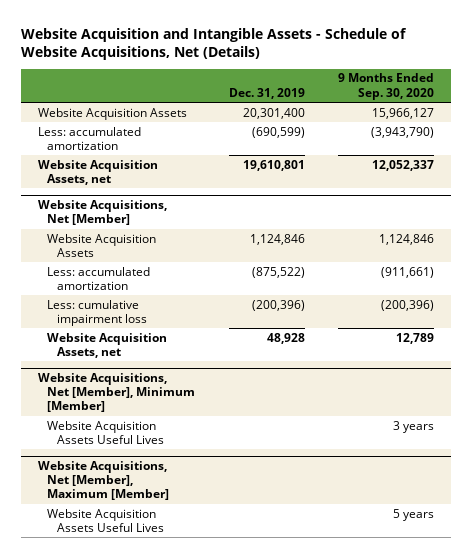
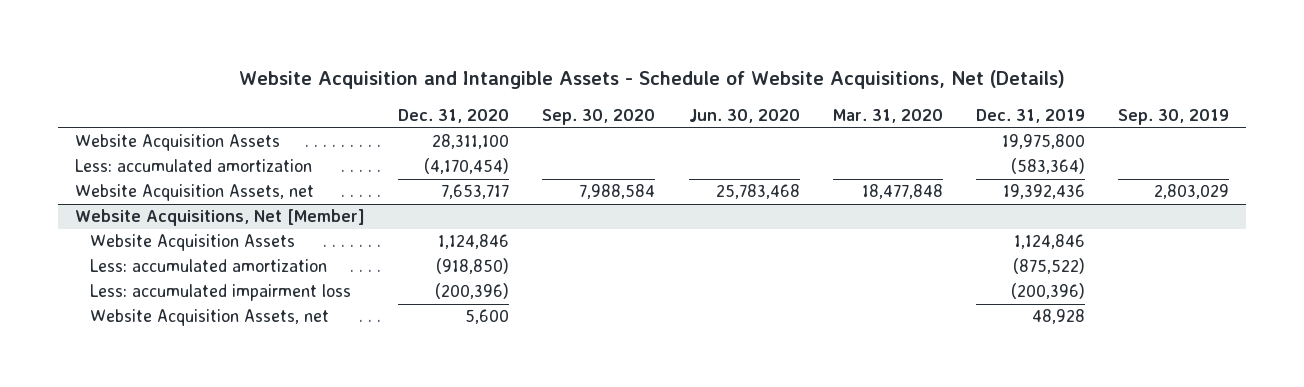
[338,73,435,100] 9 Months Ended Sep. 30, 2020 -> none
none -> [398,109,510,124] Dec. 31, 2020
none -> [542,109,656,126] Sep. 30, 2020
none -> [688,109,800,124] Jun. 30, 2020
none -> [832,109,943,124] Mar. 31, 2020
none -> [1118,109,1230,126] Sep. 30, 2019
[242,107,305,119] 20,301,400 -> [1002,134,1086,150] 19,975,800
[251,126,305,138] (690,599) -> [1011,158,1086,175] (583,364)
[242,159,305,171] 19,610,801 -> [1003,184,1086,200] 19,392,436
[47,299,147,326] Less: cumulative impairment loss -> [90,284,352,302] Less: accumulated impairment loss
[37,372,196,413] Website Acquisitions, Net [Member], Minimum [Member] -> none
[47,420,164,444] Website Acquisition Assets Useful Lives -> none
[37,460,170,501] Website Acquisitions, Net [Member], Maximum [Member] -> none
[47,508,164,532] Website Acquisition Assets Useful Lives -> none

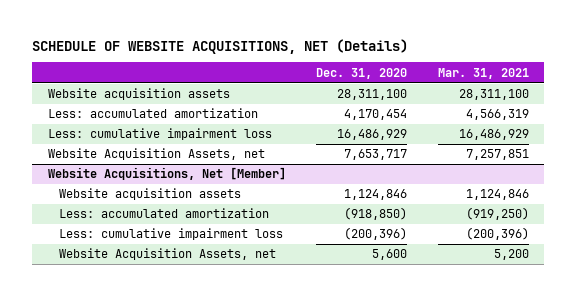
[239,70,1066,90] Website Acquisition and Intangible Assets - Schedule of Website Acquisitions, Net (Details) -> [32,38,409,54] SCHEDULE OF WEBSITE ACQUISITIONS, NET (Details)
[542,109,656,126] Sep. 30, 2020 -> none
[688,109,800,124] Jun. 30, 2020 -> none
[832,109,943,124] Mar. 31, 2020 -> none
[976,109,1086,124] Dec. 31, 2019 -> none
[1118,109,1230,126] Sep. 30, 2019 -> none
none -> [438,67,530,79] Mar. 31, 2021
[74,134,280,152] Website Acquisition Assets -> [47,88,230,101] Website acquisition assets
[424,158,510,175] (4,170,454) -> [344,109,408,121] 4,170,454
none -> [47,128,272,141] Less: cumulative impairment loss
[90,234,296,252] Website Acquisition Assets -> [58,188,241,201] Website acquisition assets
[90,284,352,302] Less: accumulated impairment loss -> [58,228,283,241] Less: cumulative impairment loss

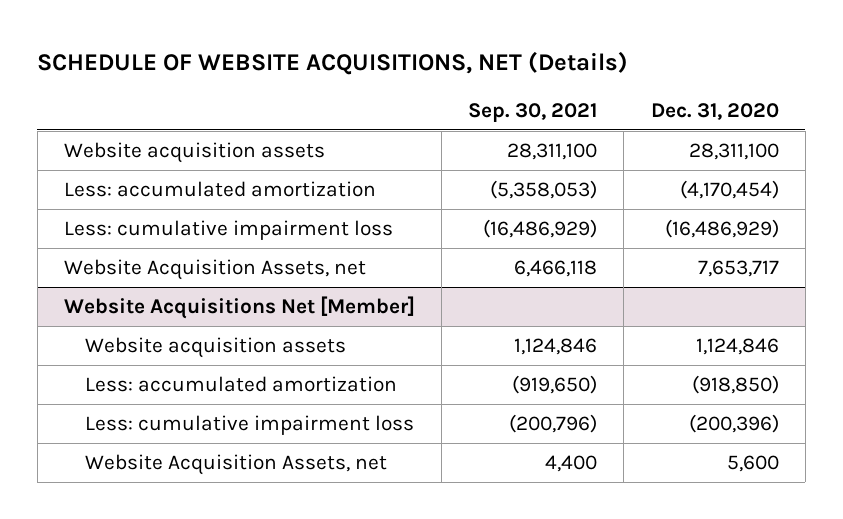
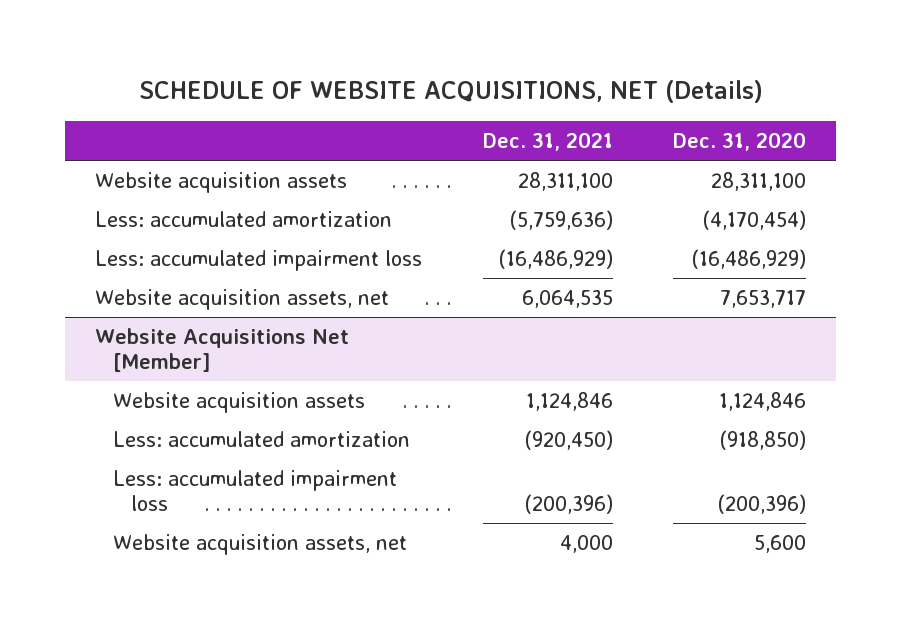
[468,102,598,122] Sep. 30, 2021 -> none
none -> [482,132,613,152] Dec. 31, 2021
[63,220,393,241] Less: cumulative impairment loss -> [95,249,423,271] Less: accumulated impairment loss
[63,259,366,281] Website Acquisition Assets, net -> [95,288,390,310] Website acquisition assets, net
[84,415,414,436] Less: cumulative impairment loss -> [113,469,398,512] Less: accumulated impairment loss
[84,454,387,476] Website Acquisition Assets, net -> [113,533,408,555] Website acquisition assets, net

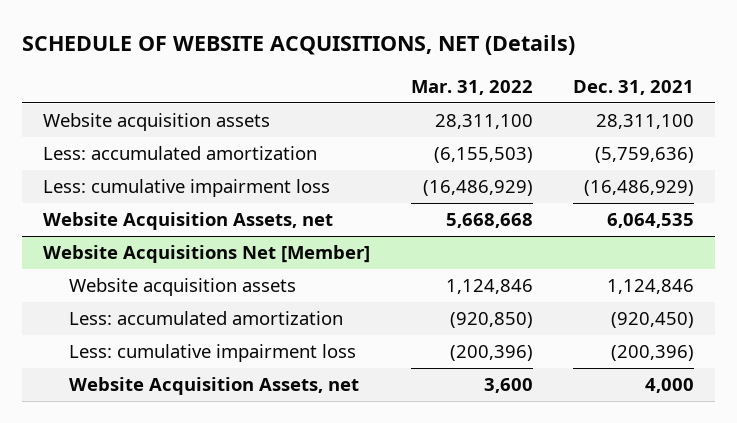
[672,132,806,152] Dec. 31, 2020 -> none
none -> [410,80,533,96] Mar. 31, 2022
[95,249,423,271] Less: accumulated impairment loss -> [42,179,330,198] Less: cumulative impairment loss
[95,288,390,310] Website acquisition assets, net -> [42,212,333,231] Website Acquisition Assets, net
[113,469,398,512] Less: accumulated impairment loss -> [68,344,356,363] Less: cumulative impairment loss
[113,533,408,555] Website acquisition assets, net -> [68,377,359,396] Website Acquisition Assets, net

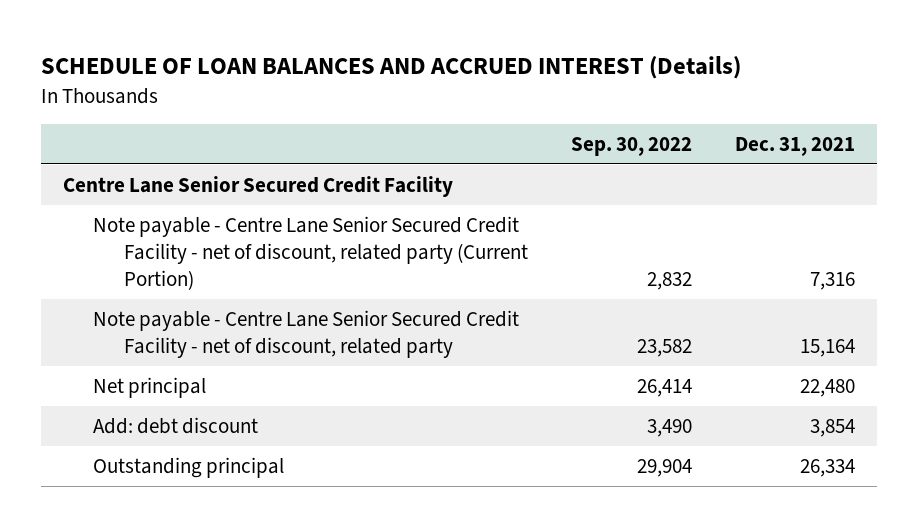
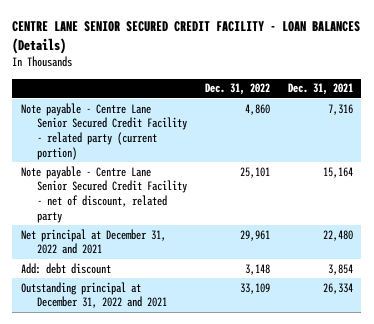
[40,55,741,79] SCHEDULE OF LOAN BALANCES AND ACCRUED INTEREST (Details) -> [12,21,361,55] CENTRE LANE SENIOR SECURED CREDIT FACILITY - LOAN BALANCES (Details)
[570,136,692,156] Sep. 30, 2022 -> none
none -> [205,83,271,96] Dec. 31, 2022
[62,176,453,198] Centre Lane Senior Secured Credit Facility -> none
[93,216,528,290] Note payable - Centre Lane Senior Secured Credit Facility - net of discount, related party (Current Portion) -> [21,102,188,160] Note payable - Centre Lane Senior Secured Credit Facility - related party (current portion)
[93,377,207,399] Net principal -> [21,228,167,255] Net principal at December 31, 2022 and 2021
[93,457,285,479] Outstanding principal -> [21,281,168,309] Outstanding principal at December 31, 2022 and 2021

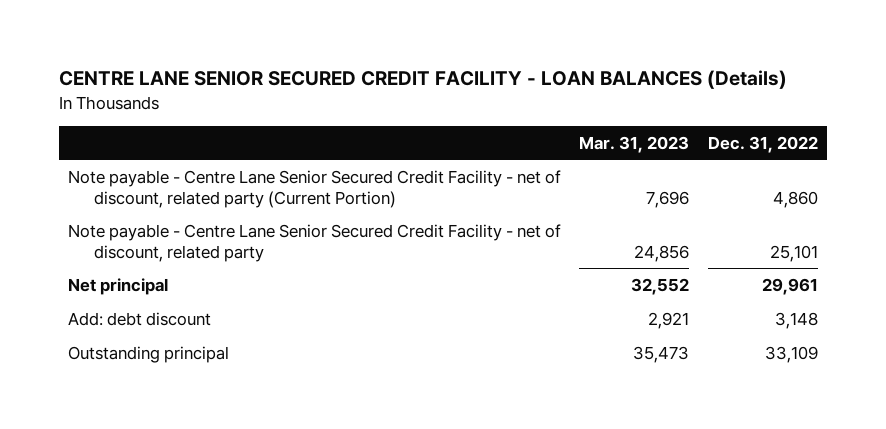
[287,83,353,96] Dec. 31, 2021 -> none
none -> [579,135,690,153] Mar. 31, 2023
[21,102,188,160] Note payable - Centre Lane Senior Secured Credit Facility - related party (current portion) -> [67,169,561,208] Note payable - Centre Lane Senior Secured Credit Facility - net of discount, related party (Current Portion)
[21,228,167,255] Net principal at December 31, 2022 and 2021 -> [67,277,168,295] Net principal
[21,281,168,309] Outstanding principal at December 31, 2022 and 2021 -> [67,345,229,363] Outstanding principal

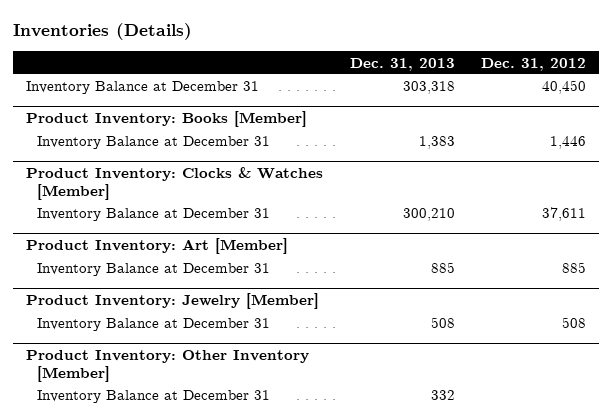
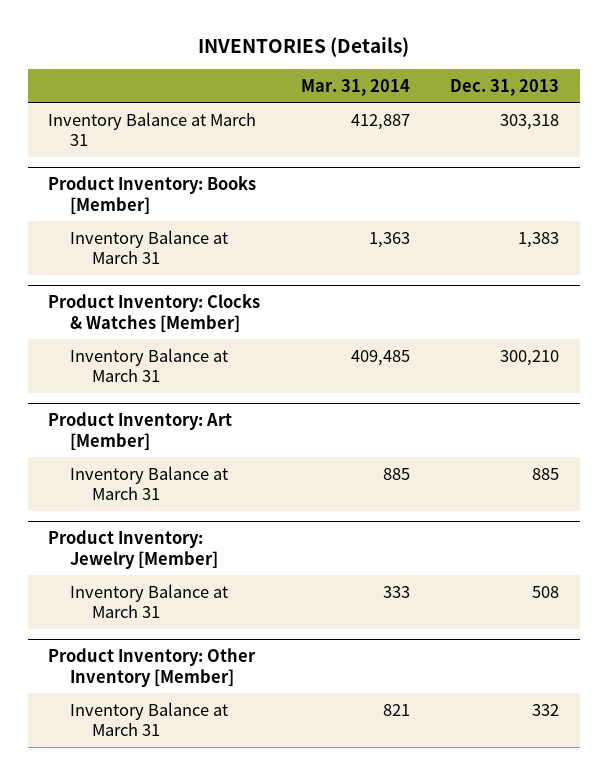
[13,23,193,41] Inventories (Details) -> [197,36,409,57] INVENTORIES (Details)
[480,57,586,71] Dec. 31, 2012 -> none
none -> [300,78,410,96] Mar. 31, 2014
[26,81,260,95] Inventory Balance at December 31 -> [47,111,256,147] Inventory Balance at March 31
[36,136,270,150] Inventory Balance at December 31 -> [69,229,228,265] Inventory Balance at March 31
[36,208,270,222] Inventory Balance at December 31 -> [69,347,228,383] Inventory Balance at March 31
[36,263,270,277] Inventory Balance at December 31 -> [69,465,228,501] Inventory Balance at March 31
[36,318,270,332] Inventory Balance at December 31 -> [69,583,228,619] Inventory Balance at March 31
[36,390,270,404] Inventory Balance at December 31 -> [69,701,228,737] Inventory Balance at March 31

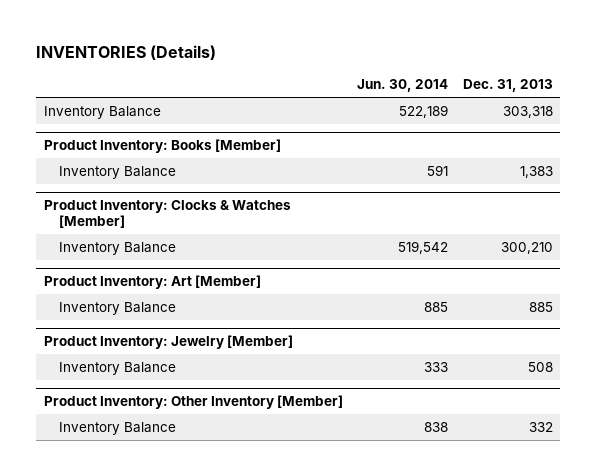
[300,78,410,96] Mar. 31, 2014 -> none
none -> [357,79,449,93] Jun. 30, 2014
[47,111,256,147] Inventory Balance at March 31 -> [43,105,161,119] Inventory Balance
[69,229,228,265] Inventory Balance at March 31 -> [58,165,176,179] Inventory Balance
[69,347,228,383] Inventory Balance at March 31 -> [58,241,176,255] Inventory Balance
[69,465,228,501] Inventory Balance at March 31 -> [58,301,176,315] Inventory Balance
[69,583,228,619] Inventory Balance at March 31 -> [58,361,176,375] Inventory Balance
[69,701,228,737] Inventory Balance at March 31 -> [58,421,176,435] Inventory Balance

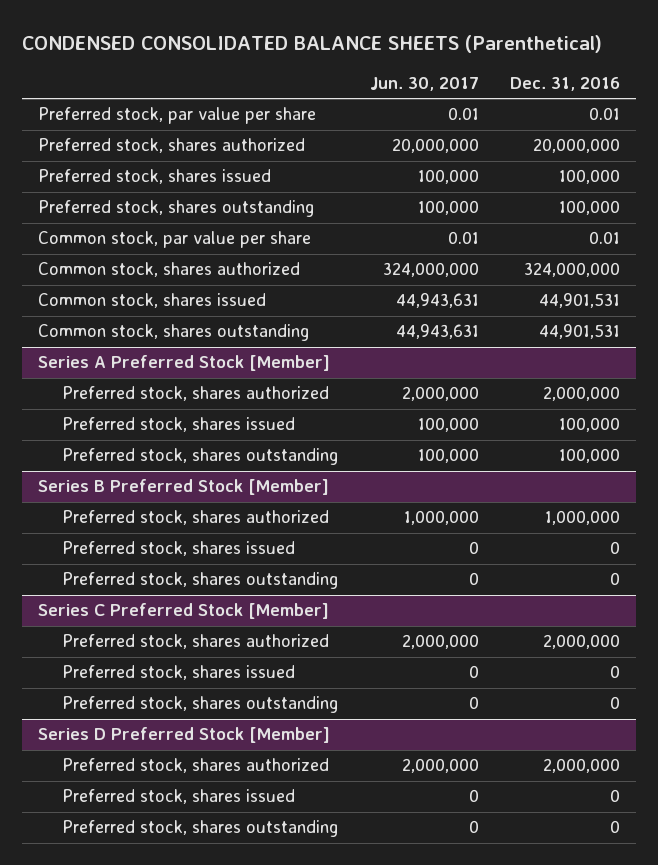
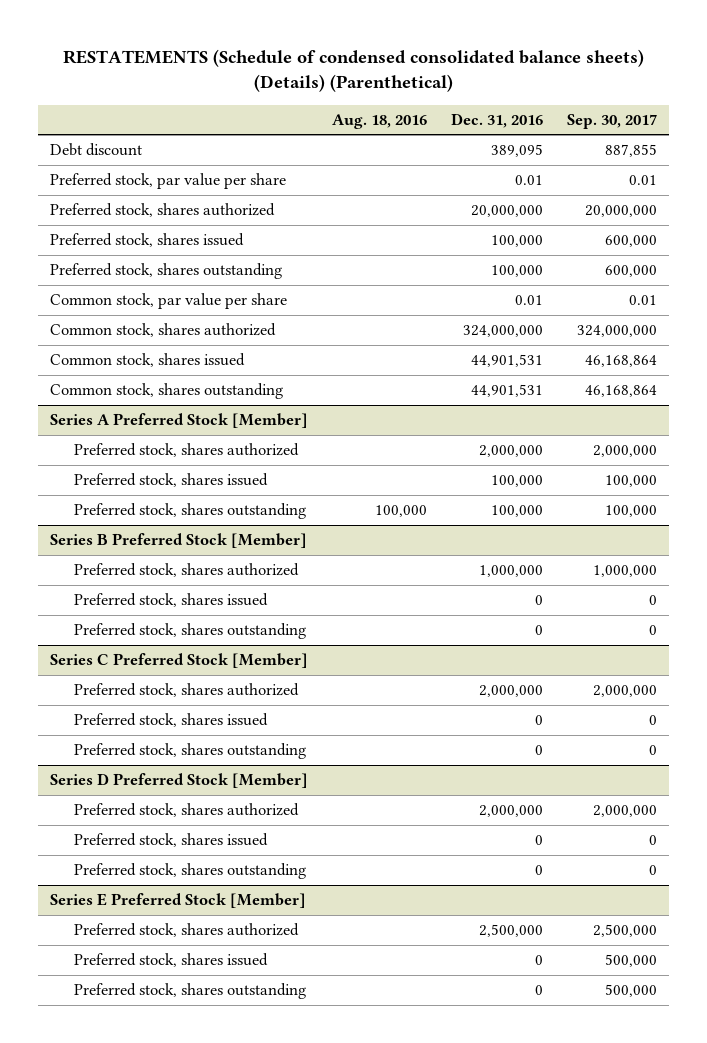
[22,34,603,53] CONDENSED CONSOLIDATED BALANCE SHEETS (Parenthetical) -> [62,49,644,93] RESTATEMENTS (Schedule of condensed consolidated balance sheets) (Details) (Parenthetical)
[369,77,479,92] Jun. 30, 2017 -> none
none -> [331,113,427,129] Aug. 18, 2016
none -> [567,113,658,129] Sep. 30, 2017
none -> [49,143,142,157] Debt discount
none -> [49,893,306,909] Series E Preferred Stock [Member]
none -> [73,923,299,938] Preferred stock, shares authorized
none -> [73,953,268,968] Preferred stock, shares issued
none -> [73,983,306,1000] Preferred stock, shares outstanding

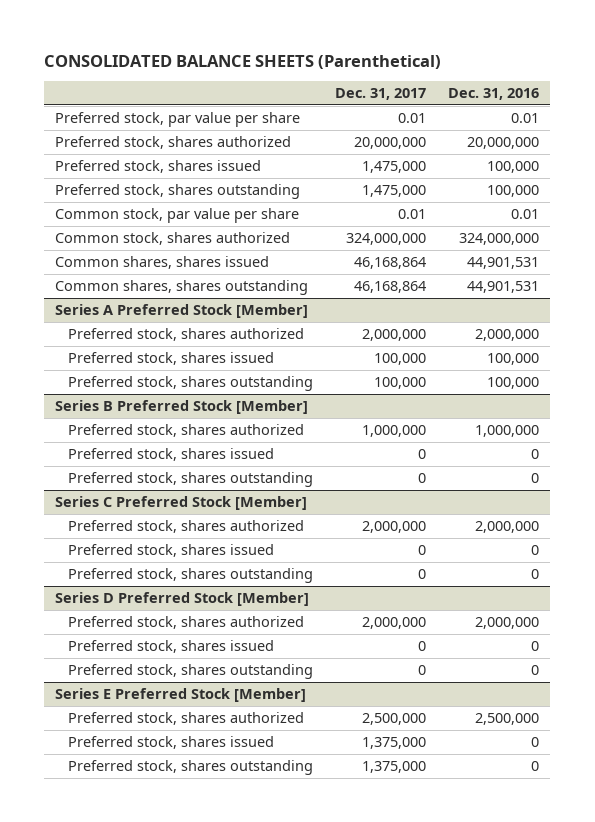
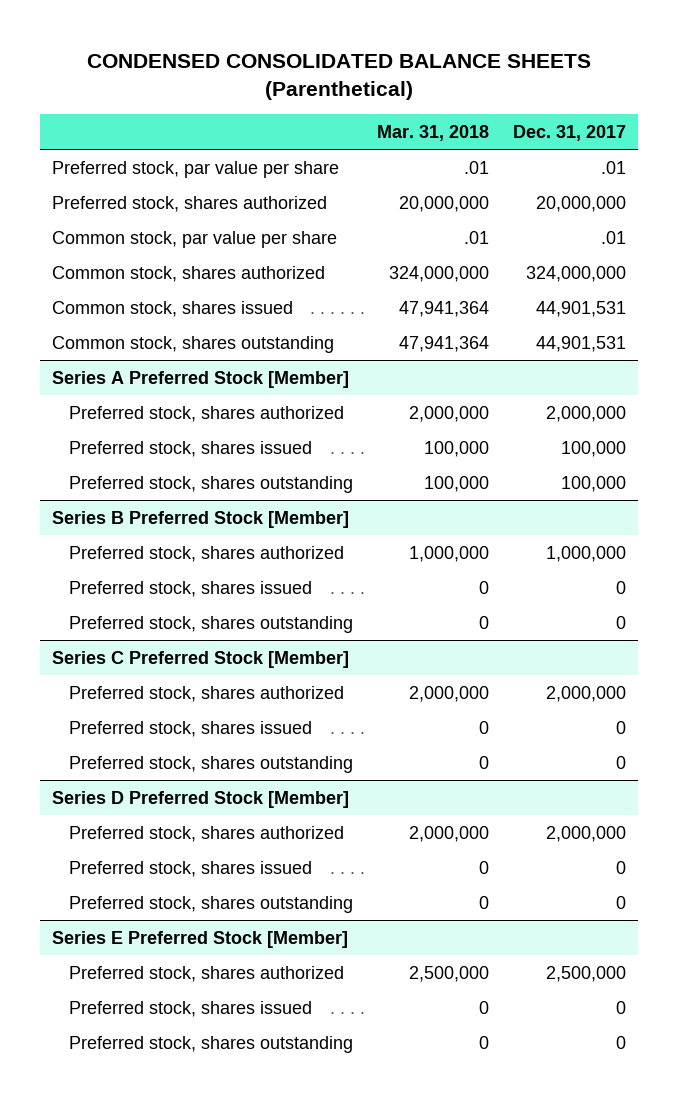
[44,54,442,69] CONSOLIDATED BALANCE SHEETS (Parenthetical) -> [86,53,591,101] CONDENSED CONSOLIDATED BALANCE SHEETS (Parenthetical)
[448,87,540,100] Dec. 31, 2016 -> none
none -> [377,125,490,142] Mar. 31, 2018
[398,113,427,124] 0.01 -> [601,160,627,174] .01
[55,160,262,174] Preferred stock, shares issued -> none
[55,184,301,200] Preferred stock, shares outstanding -> none
[398,209,427,220] 0.01 -> [601,230,627,244] .01
[55,256,270,270] Common shares, shares issued -> [51,300,293,317] Common stock, shares issued
[354,257,427,270] 46,168,864 -> [536,300,627,317] 44,901,531
[55,280,309,296] Common shares, shares outstanding -> [51,335,334,353] Common stock, shares outstanding
[354,281,427,294] 46,168,864 -> [536,335,627,352] 44,901,531
[362,737,427,750] 1,375,000 -> [616,1000,627,1014] 0
[362,761,427,774] 1,375,000 -> [616,1035,627,1049] 0

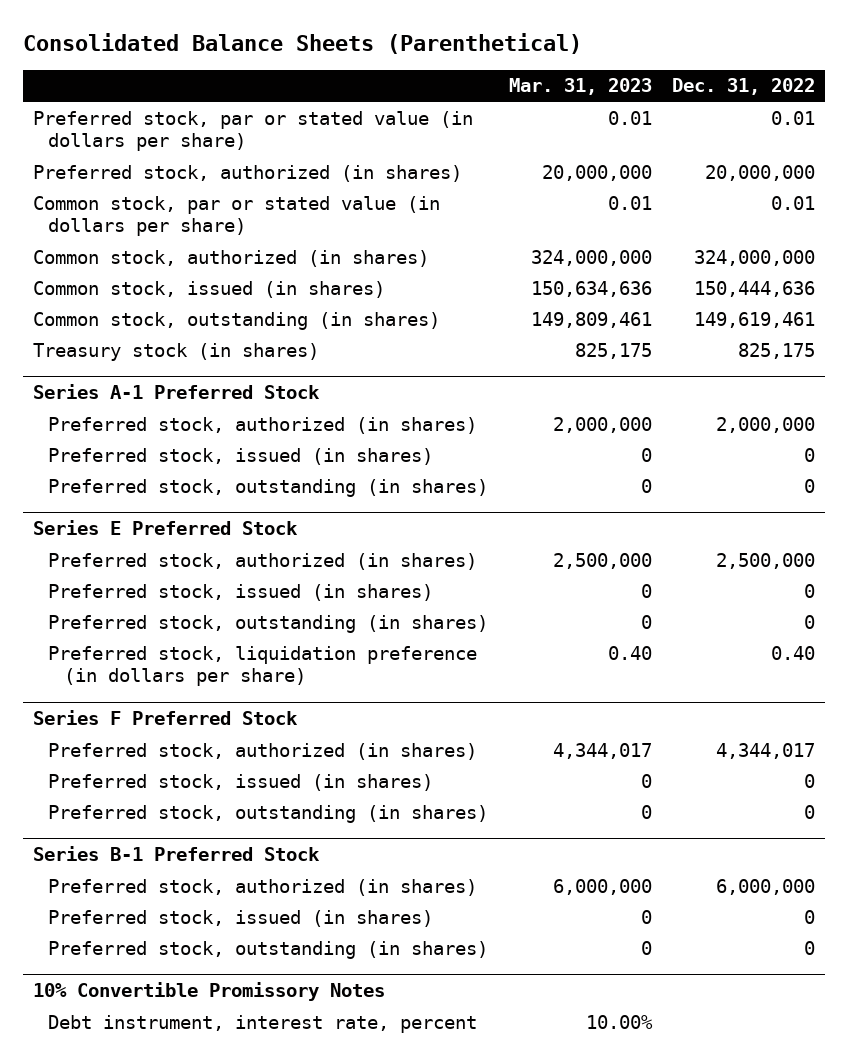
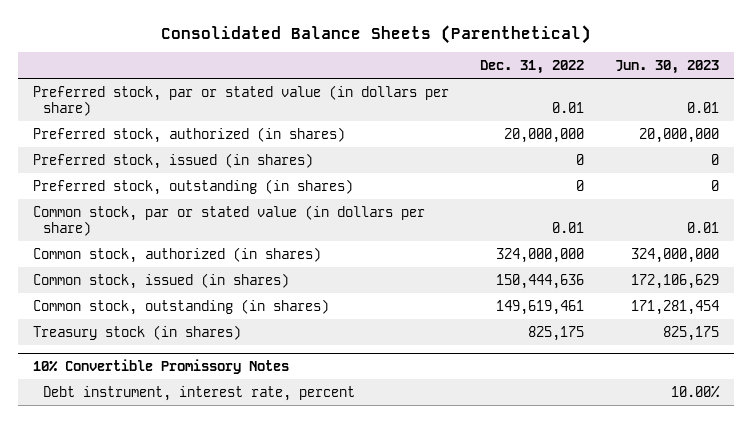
[508,78,652,96] Mar. 31, 2023 -> none
none -> [615,59,720,74] Jun. 30, 2023
none -> [33,152,314,169] Preferred stock, issued (in shares)
none -> [33,178,354,195] Preferred stock, outstanding (in shares)
[32,383,320,399] Series A-1 Preferred Stock -> none
[48,416,478,434] Preferred stock, authorized (in shares) -> none
[48,447,434,465] Preferred stock, issued (in shares) -> none
[48,478,489,497] Preferred stock, outstanding (in shares) -> none
[32,519,298,535] Series E Preferred Stock -> none
[48,552,478,570] Preferred stock, authorized (in shares) -> none
[48,583,434,601] Preferred stock, issued (in shares) -> none
[48,614,489,633] Preferred stock, outstanding (in shares) -> none
[48,645,478,687] Preferred stock, liquidation preference (in dollars per share) -> none
[32,709,298,725] Series F Preferred Stock -> none
[48,742,478,760] Preferred stock, authorized (in shares) -> none
[48,773,434,791] Preferred stock, issued (in shares) -> none
[48,804,489,823] Preferred stock, outstanding (in shares) -> none
[32,845,320,861] Series B-1 Preferred Stock -> none
[48,878,478,896] Preferred stock, authorized (in shares) -> none
[48,909,434,927] Preferred stock, issued (in shares) -> none
[48,940,489,959] Preferred stock, outstanding (in shares) -> none

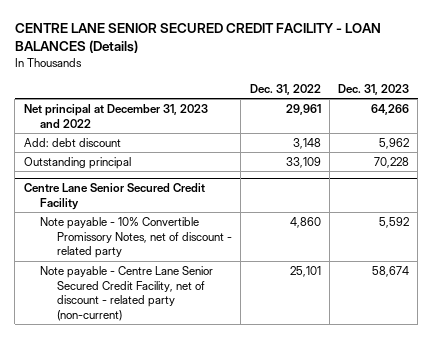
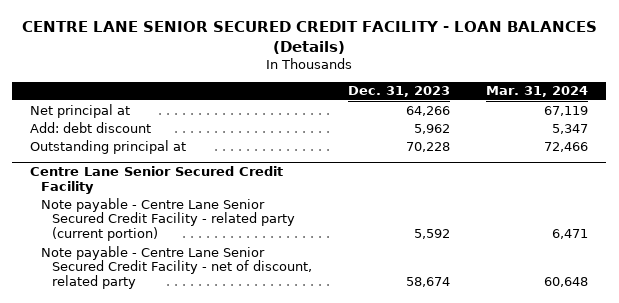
[249,83,321,95] Dec. 31, 2022 -> none
none -> [486,86,589,98] Mar. 31, 2024
[23,104,208,128] Net principal at December 31, 2023 and 2022 -> [30,103,131,118] Net principal at
[23,157,131,170] Outstanding principal -> [30,139,187,154] Outstanding principal at
[40,217,233,259] Note payable - 10% Convertible Promissory Notes, net of discount - related party -> [41,197,295,242] Note payable - Centre Lane Senior Secured Credit Facility - related party (current portion)
[40,266,214,321] Note payable - Centre Lane Senior Secured Credit Facility, net of discount - related party (non-current) -> [41,245,312,290] Note payable - Centre Lane Senior Secured Credit Facility - net of discount, related party

